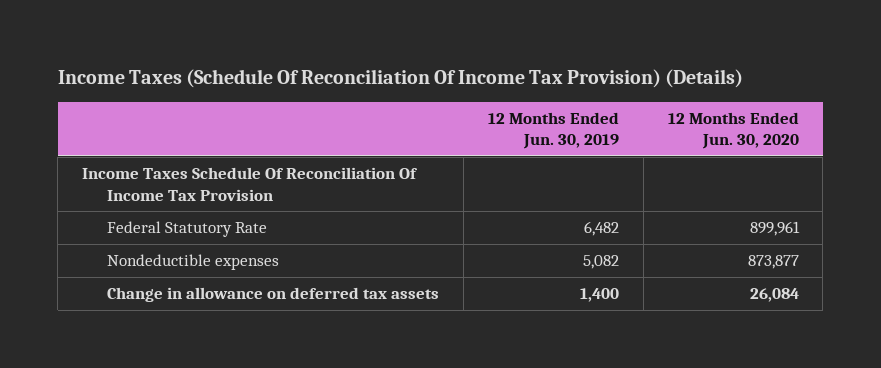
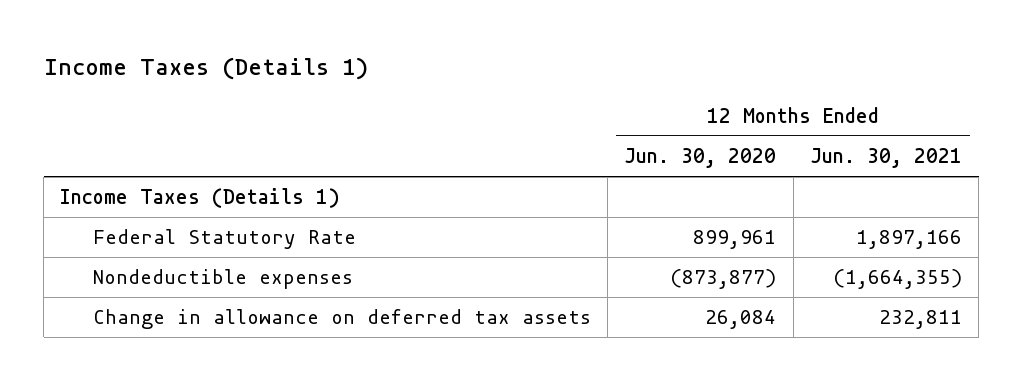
[57,69,743,89] Income Taxes (Schedule Of Reconciliation Of Income Tax Provision) (Details) -> [43,57,368,81] Income Taxes (Details 1)
[488,111,620,150] 12 Months Ended Jun. 30, 2019 -> none
none -> [809,148,962,169] Jun. 30, 2021
[82,167,419,201] Income Taxes Schedule Of Reconciliation Of Income Tax Provision -> none
none -> [60,188,341,209] Income Taxes (Details 1)
[747,255,799,270] 873,877 -> [670,269,777,290] (873,877)

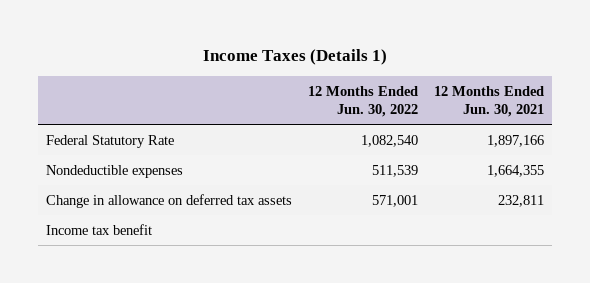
[624,148,777,169] Jun. 30, 2020 -> none
none -> [308,85,419,118] 12 Months Ended Jun. 30, 2022
[60,188,341,209] Income Taxes (Details 1) -> none
[832,269,962,290] (1,664,355) -> [486,164,544,177] 1,664,355
none -> [46,223,153,235] Income tax benefit

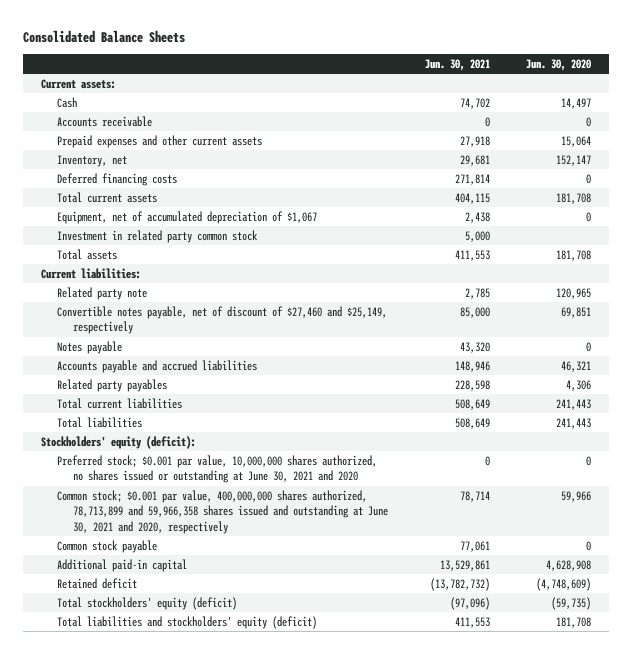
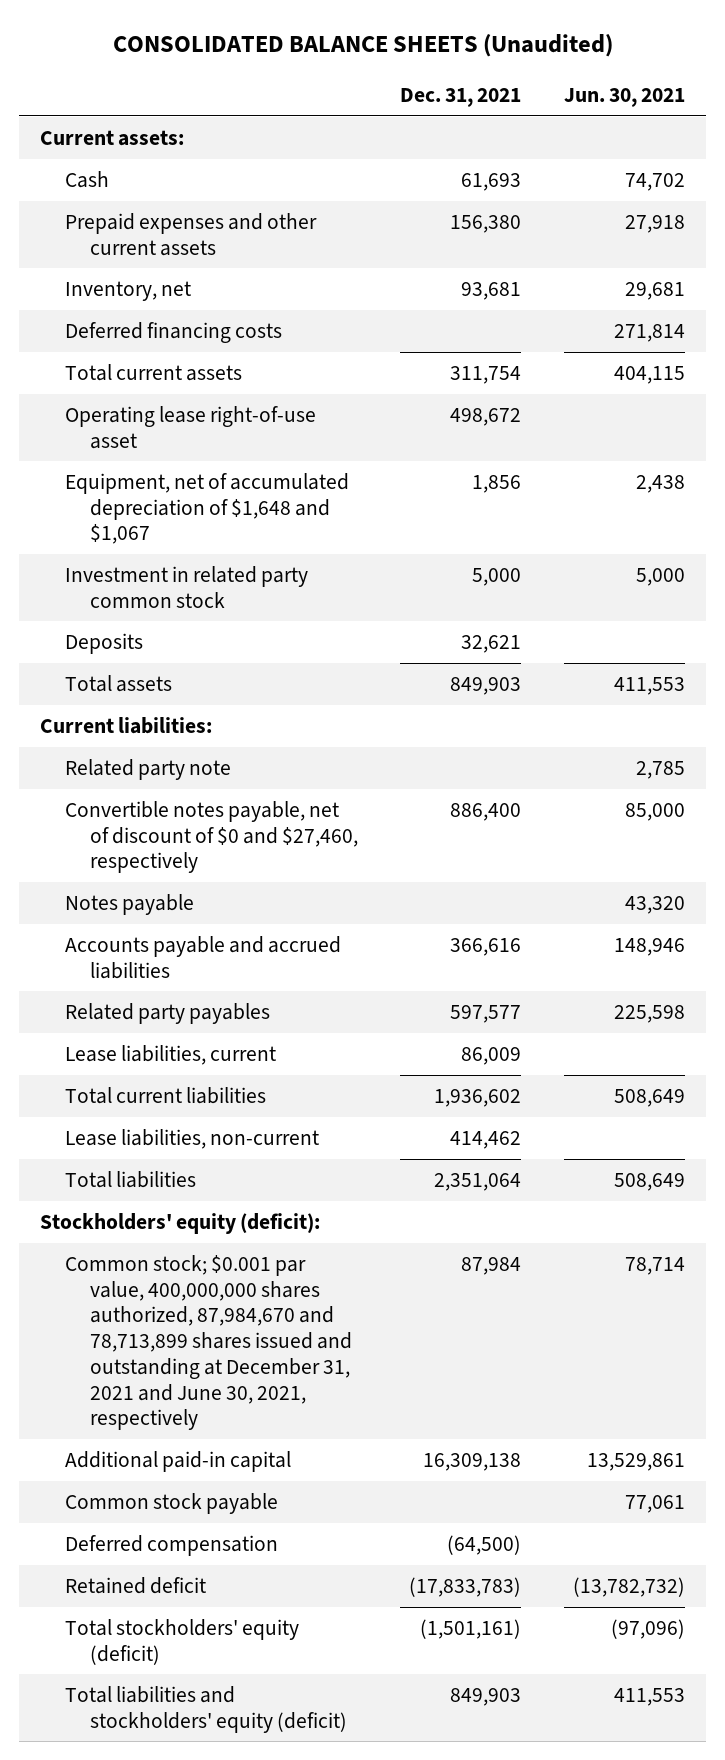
[22,29,185,43] Consolidated Balance Sheets -> [112,34,613,58] CONSOLIDATED BALANCE SHEETS (Unaudited)
[525,58,591,71] Jun. 30, 2020 -> none
none -> [400,87,522,107] Dec. 31, 2021
[57,115,153,127] Accounts receivable -> none
none -> [65,405,317,449] Operating lease right-of-use asset
[57,210,318,224] Equipment, net of accumulated depreciation of $1,067 -> [65,472,350,545] Equipment, net of accumulated depreciation of $1,648 and $1,067
none -> [65,632,144,654] Deposits
[57,305,388,335] Convertible notes payable, net of discount of $27,460 and $25,149, respectively -> [65,800,358,874] Convertible notes payable, net of discount of $0 and $27,460, respectively
[454,379,490,391] 228,598 -> [613,1004,685,1023] 225,598
none -> [65,1044,277,1065] Lease liabilities, current
none -> [65,1128,320,1149] Lease liabilities, non-current
[57,454,378,484] Preferred stock; $0.001 par value, 10,000,000 shares authorized, no shares issued or outstanding at June 30, 2021 and 2020 -> none
[57,489,389,535] Common stock; $0.001 par value, 400,000,000 shares authorized, 78,713,899 and 59,966,358 shares issued and outstanding at June 30, 2021 and 2020, respectively -> [65,1254,352,1431] Common stock; $0.001 par value, 400,000,000 shares authorized, 87,984,670 and 78,713,899 shares issued and outstanding at December 31, 2021 and June 30, 2021, respectively
[57,539,158,553] Common stock payable -> [65,1492,279,1514] Common stock payable
none -> [65,1534,279,1556] Deferred compensation

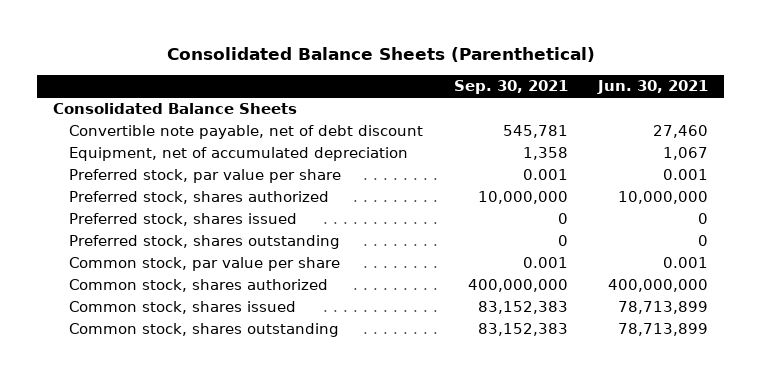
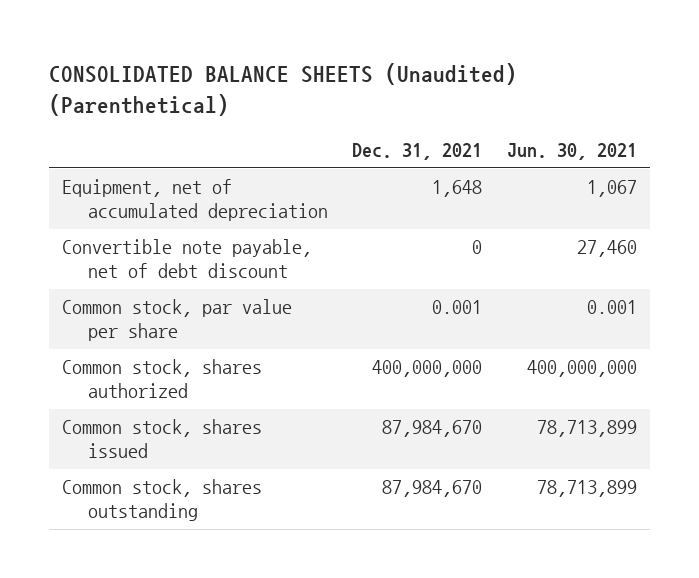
[166,47,595,63] Consolidated Balance Sheets (Parenthetical) -> [49,62,518,116] CONSOLIDATED BALANCE SHEETS (Unaudited) (Parenthetical)
[453,80,568,95] Sep. 30, 2021 -> none
none -> [352,143,483,161] Dec. 31, 2021
[52,103,297,115] Consolidated Balance Sheets -> none
[69,169,342,184] Preferred stock, par value per share -> none
[69,191,330,205] Preferred stock, shares authorized -> none
[69,213,298,227] Preferred stock, shares issued -> none
[69,235,341,250] Preferred stock, shares outstanding -> none
[69,125,424,140] Convertible note payable, net of debt discount -> [61,239,312,278] Convertible note payable, net of debt discount

